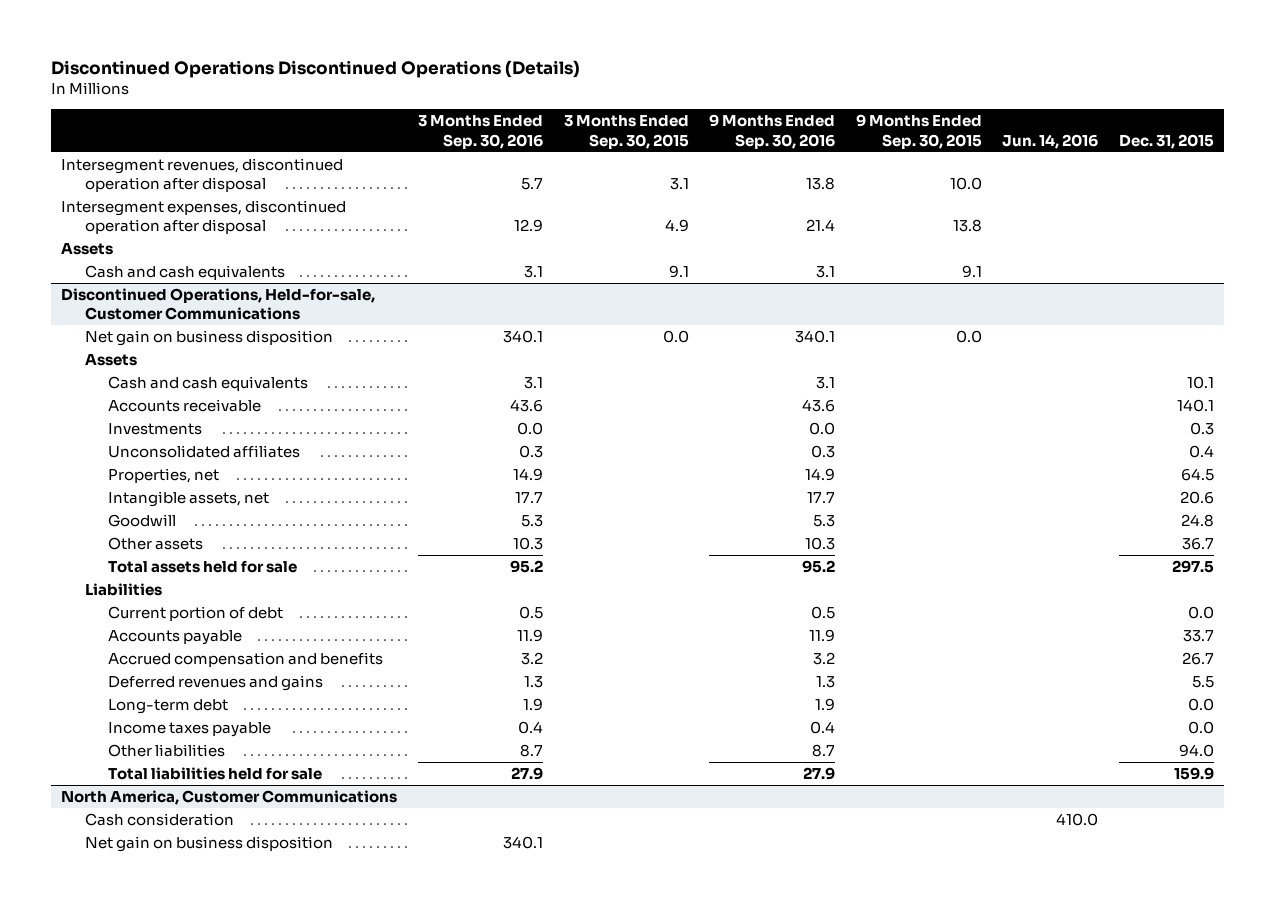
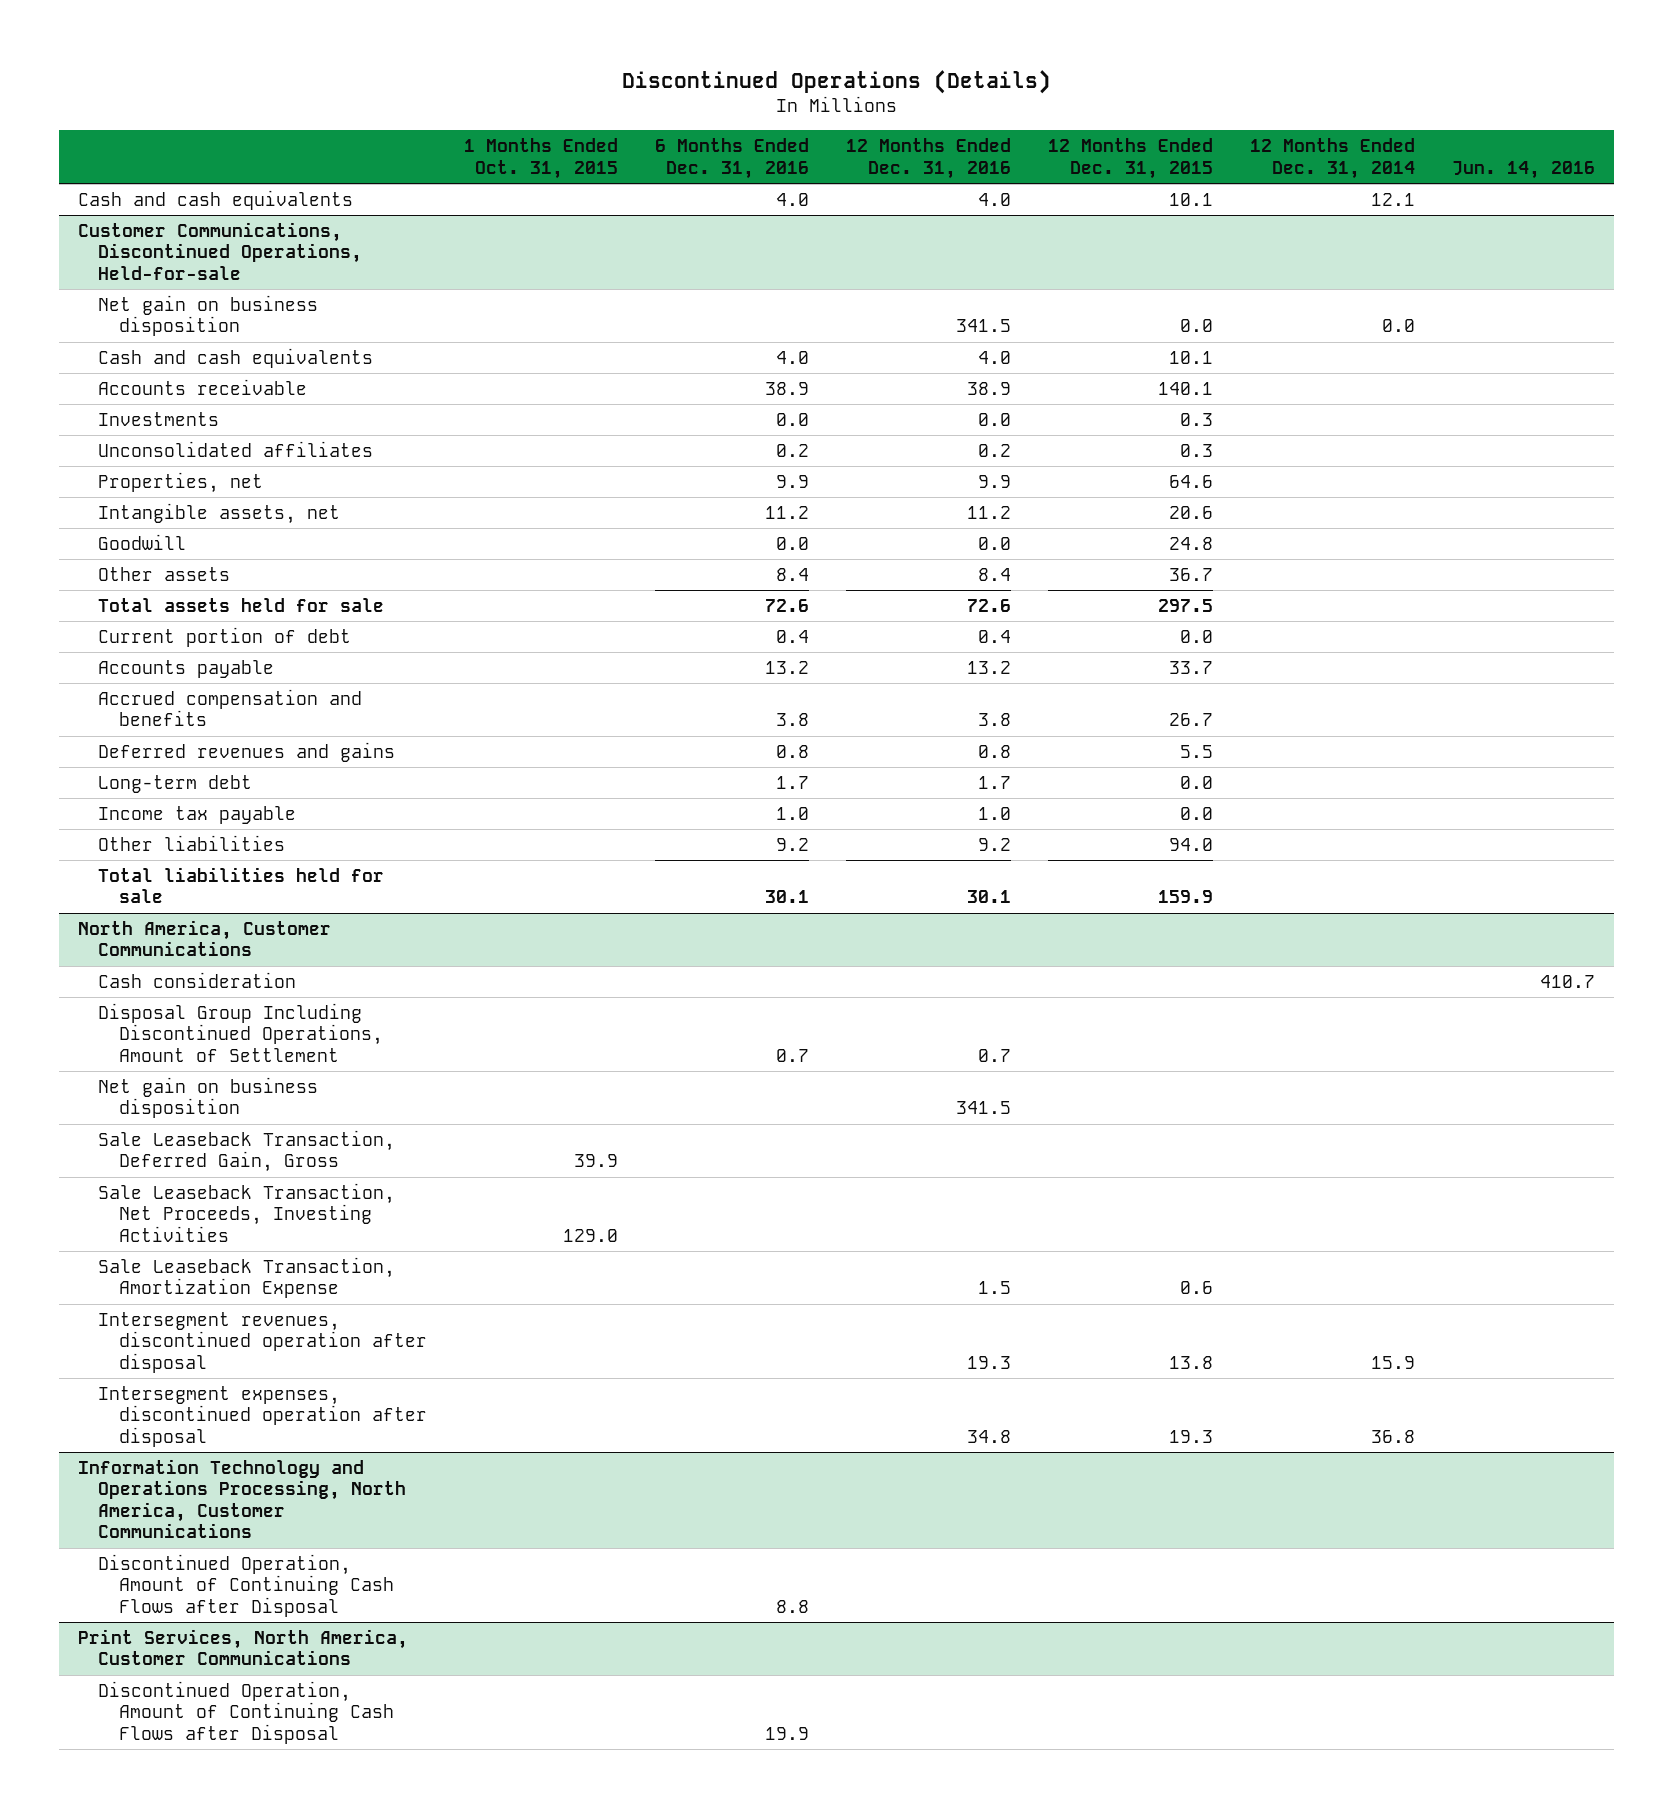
[50,60,580,79] Discontinued Operations Discontinued Operations (Details) -> [621,69,1051,94] Discontinued Operations (Details)
[417,115,543,149] 3 Months Ended Sep. 30, 2016 -> none
[563,115,689,149] 3 Months Ended Sep. 30, 2015 -> none
[709,114,836,149] 9 Months Ended Sep. 30, 2016 -> none
[855,114,982,149] 9 Months Ended Sep. 30, 2015 -> none
[1119,133,1215,149] Dec. 31, 2015 -> none
none -> [463,138,618,179] 1 Months Ended Oct. 31, 2015
none -> [655,138,810,179] 6 Months Ended Dec. 31, 2016
none -> [846,138,1012,179] 12 Months Ended Dec. 31, 2016
none -> [1048,138,1214,179] 12 Months Ended Dec. 31, 2015
none -> [1250,138,1416,179] 12 Months Ended Dec. 31, 2014
[61,158,344,193] Intersegment revenues, discontinued operation after disposal -> none
[61,200,347,235] Intersegment expenses, discontinued operation after disposal -> none
[61,243,114,256] Assets -> none
[61,288,376,321] Discontinued Operations, Held-for-sale, Customer Communications -> [77,221,363,280] Customer Communications, Discontinued Operations, Held-for-sale
[84,354,137,367] Assets -> none
[84,583,162,597] Liabilities -> none
[108,722,272,738] Income taxes payable -> [98,805,297,824] Income tax payable
[1056,813,1099,827] 410.0 -> [1540,974,1596,988] 410.7
none -> [98,1002,383,1062] Disposal Group Including Discontinued Operations, Amount of Settlement
none -> [98,1129,396,1173] Sale Leaseback Transaction, Deferred Gain, Gross
none -> [98,1182,396,1242] Sale Leaseback Transaction, Net Proceeds, Investing Activities
none -> [98,1256,396,1299] Sale Leaseback Transaction, Amortization Expense
none -> [98,1311,427,1373] Intersegment revenues, discontinued operation after disposal
none -> [98,1385,427,1447] Intersegment expenses, discontinued operation after disposal
none -> [77,1458,407,1539] Information Technology and Operations Processing, North America, Customer Communications
none -> [98,1553,394,1617] Discontinued Operation, Amount of Continuing Cash Flows after Disposal
none -> [77,1628,408,1666] Print Services, North America, Customer Communications
none -> [98,1680,394,1744] Discontinued Operation, Amount of Continuing Cash Flows after Disposal

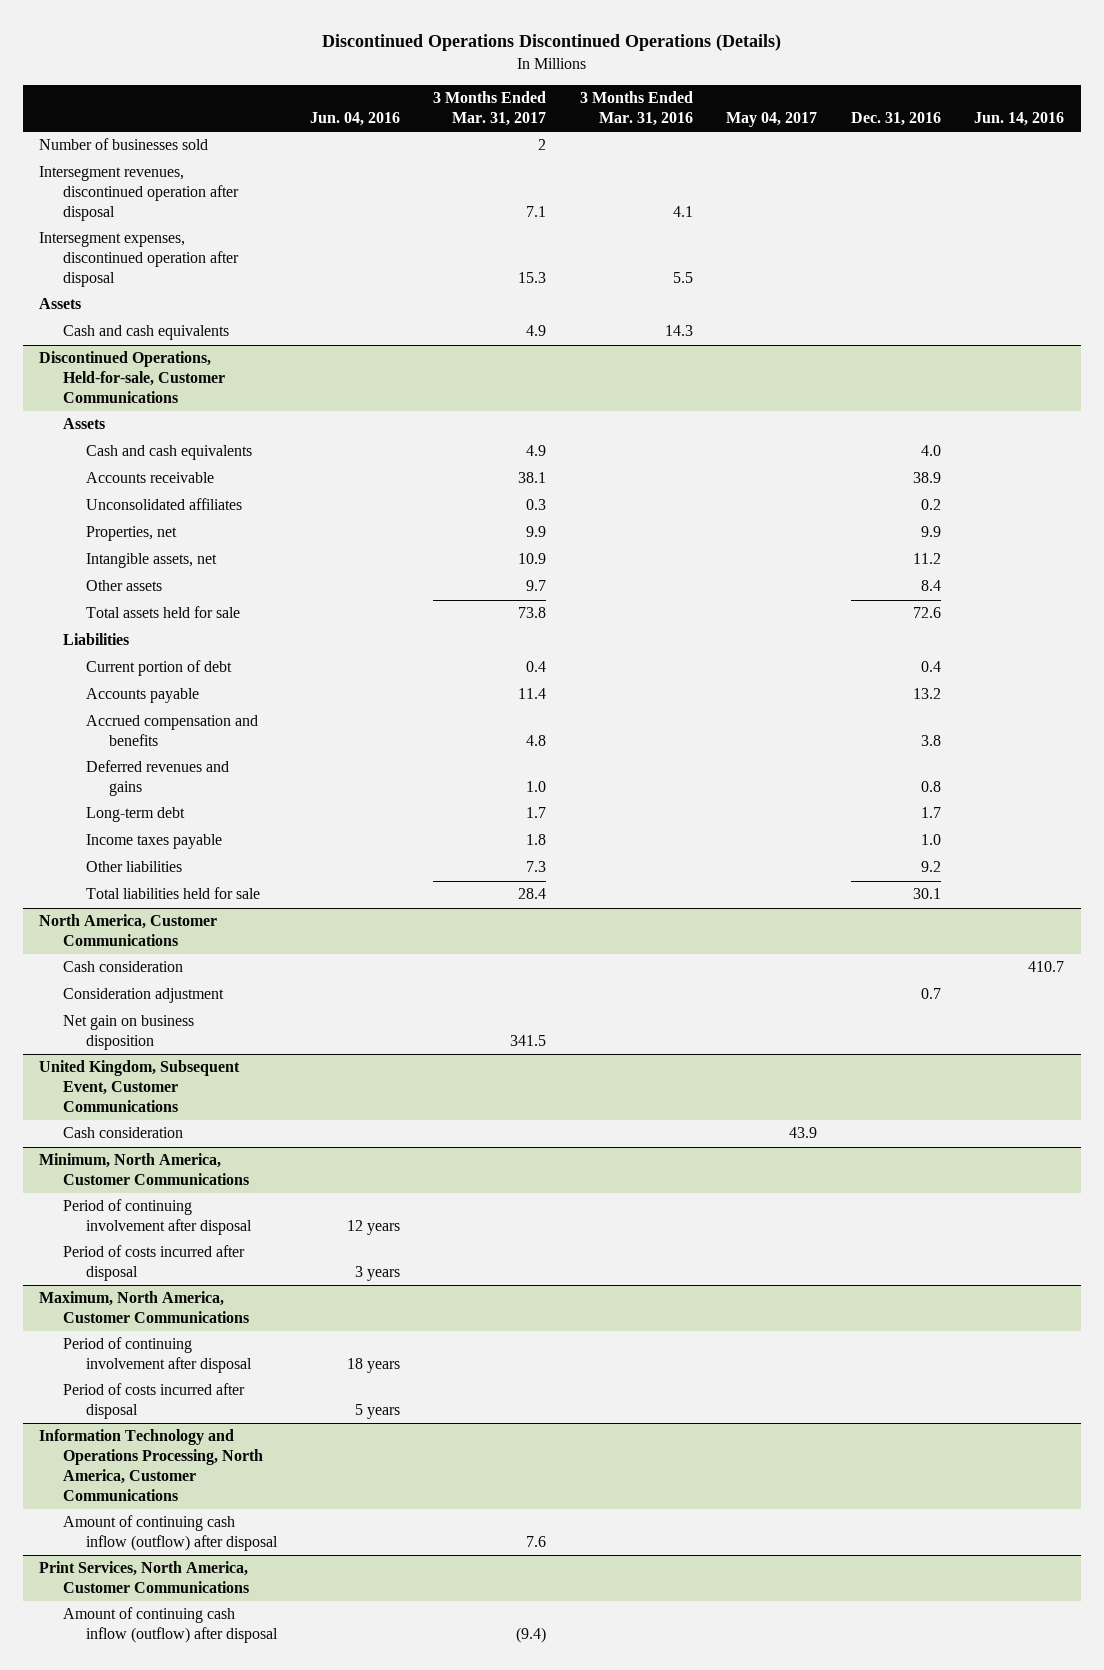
[621,69,1051,94] Discontinued Operations (Details) -> [321,34,781,52] Discontinued Operations Discontinued Operations (Details)
[463,138,618,179] 1 Months Ended Oct. 31, 2015 -> none
[655,138,810,179] 6 Months Ended Dec. 31, 2016 -> none
[846,138,1012,179] 12 Months Ended Dec. 31, 2016 -> none
[1048,138,1214,179] 12 Months Ended Dec. 31, 2015 -> none
[1250,138,1416,179] 12 Months Ended Dec. 31, 2014 -> none
none -> [310,111,401,126] Jun. 04, 2016
none -> [433,91,547,126] 3 Months Ended Mar. 31, 2017
none -> [579,91,693,126] 3 Months Ended Mar. 31, 2016
none -> [726,111,818,127] May 04, 2017
none -> [850,111,941,126] Dec. 31, 2016
none -> [39,138,209,151] Number of businesses sold
none -> [39,166,239,221] Intersegment revenues, discontinued operation after disposal
none -> [39,232,239,287] Intersegment expenses, discontinued operation after disposal
none -> [39,298,82,310] Assets
[98,294,319,337] Net gain on business disposition -> none
[77,221,363,280] Customer Communications, Discontinued Operations, Held-for-sale -> [39,351,225,403] Discontinued Operations, Held-for-sale, Customer Communications
none -> [62,418,105,430] Assets
[98,411,220,426] Investments -> none
[98,533,187,550] Goodwill -> none
none -> [62,633,129,646] Liabilities
[98,805,297,824] Income tax payable -> [85,834,222,850] Income taxes payable
[98,1002,383,1062] Disposal Group Including Discontinued Operations, Amount of Settlement -> [62,988,224,1004] Consideration adjustment
[98,1129,396,1173] Sale Leaseback Transaction, Deferred Gain, Gross -> none
[98,1182,396,1242] Sale Leaseback Transaction, Net Proceeds, Investing Activities -> none
[98,1256,396,1299] Sale Leaseback Transaction, Amortization Expense -> none
[98,1311,427,1373] Intersegment revenues, discontinued operation after disposal -> none
[98,1385,427,1447] Intersegment expenses, discontinued operation after disposal -> none
none -> [39,1060,241,1112] United Kingdom, Subsequent Event, Customer Communications
none -> [62,1127,183,1139] Cash consideration
none -> [39,1153,249,1186] Minimum, North America, Customer Communications
none -> [62,1199,252,1236] Period of continuing involvement after disposal
none -> [62,1245,245,1282] Period of costs incurred after disposal
none -> [39,1291,249,1324] Maximum, North America, Customer Communications
none -> [62,1337,252,1374] Period of continuing involvement after disposal
none -> [62,1383,245,1420] Period of costs incurred after disposal
[98,1553,394,1617] Discontinued Operation, Amount of Continuing Cash Flows after Disposal -> [62,1515,278,1552] Amount of continuing cash inflow (outflow) after disposal
[98,1680,394,1744] Discontinued Operation, Amount of Continuing Cash Flows after Disposal -> [62,1607,278,1644] Amount of continuing cash inflow (outflow) after disposal

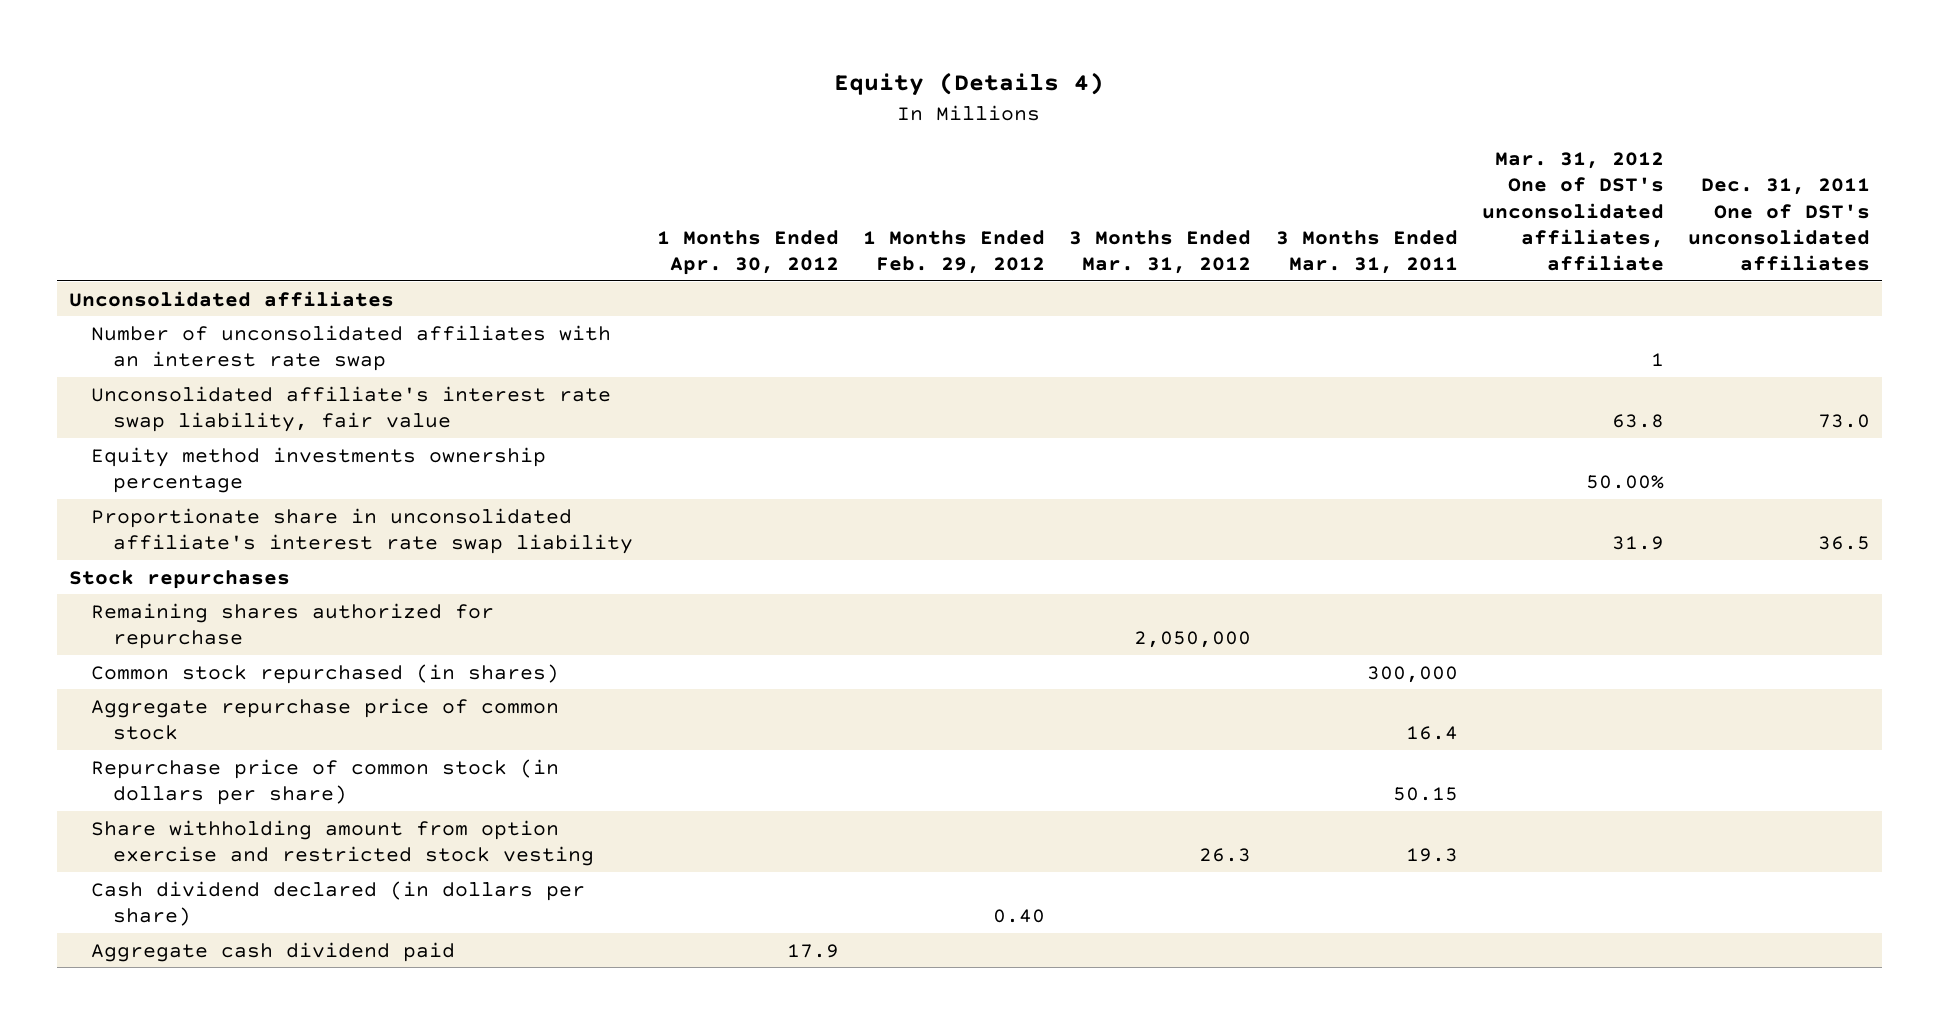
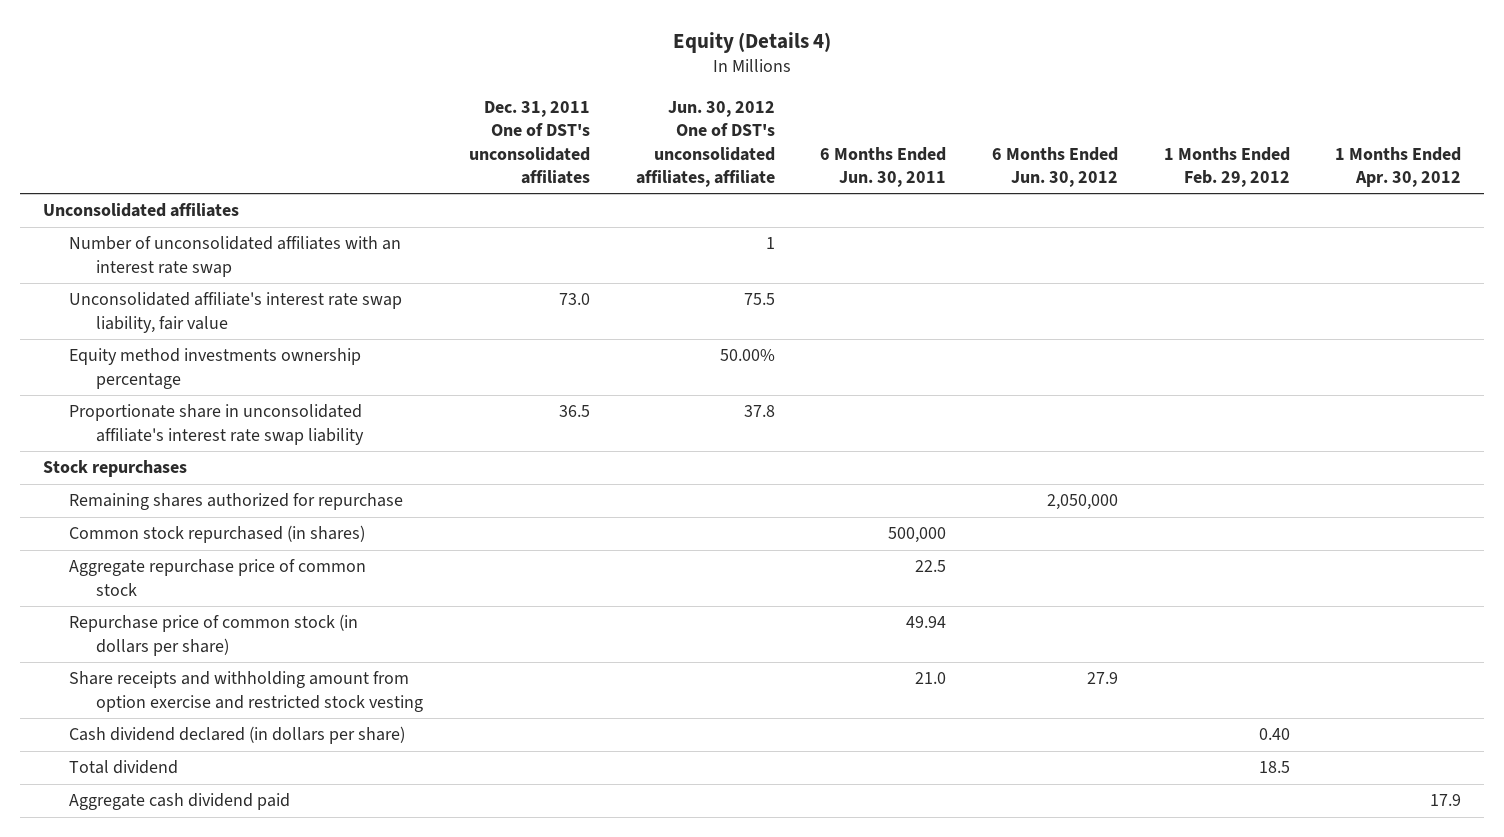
[1069,229,1252,274] 3 Months Ended Mar. 31, 2012 -> none
[1275,229,1458,274] 3 Months Ended Mar. 31, 2011 -> none
[1481,152,1664,271] Mar. 31, 2012 One of DST's unconsolidated affiliates, affiliate -> none
none -> [635,101,775,187] Jun. 30, 2012 One of DST's unconsolidated affiliates, affiliate
none -> [820,146,947,187] 6 Months Ended Jun. 30, 2011
none -> [992,146,1119,187] 6 Months Ended Jun. 30, 2012
[90,819,594,866] Share withholding amount from option exercise and restricted stock vesting -> [69,671,424,712] Share receipts and withholding amount from option exercise and restricted stock vesting
none -> [69,760,179,775] Total dividend

